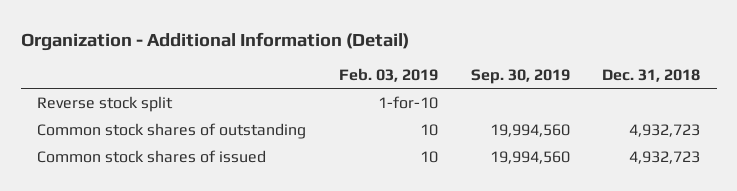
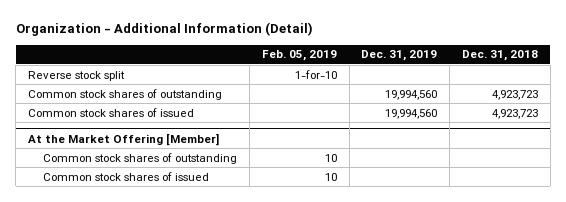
[338,68,438,83] Feb. 03, 2019 -> none
[470,69,570,85] Sep. 30, 2019 -> none
none -> [261,50,337,62] Feb. 05, 2019
none -> [361,50,438,62] Dec. 31, 2019
[629,123,701,137] 4,932,723 -> [491,89,538,100] 4,923,723
[629,150,701,164] 4,932,723 -> [491,108,538,119] 4,923,723
none -> [27,132,219,146] At the Market Offering [Member]
none -> [43,152,238,164] Common stock shares of outstanding
none -> [43,171,210,181] Common stock shares of issued

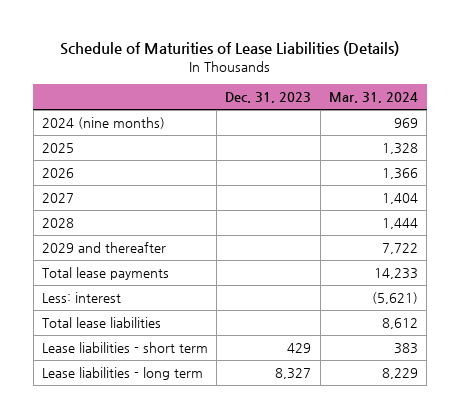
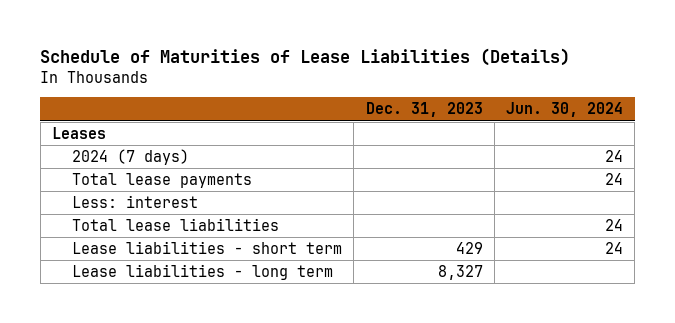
[328,92,418,104] Mar. 31, 2024 -> none
none -> [506,102,624,118] Jun. 30, 2024
[42,143,75,154] 2025 -> none
[42,168,75,179] 2026 -> none
[42,193,75,204] 2027 -> none
[42,218,75,229] 2028 -> none
[42,242,167,254] 2029 and thereafter -> none
none -> [51,126,106,139] Leases
[42,117,166,130] 2024 (nine months) -> [72,148,190,165] 2024 (7 days)

